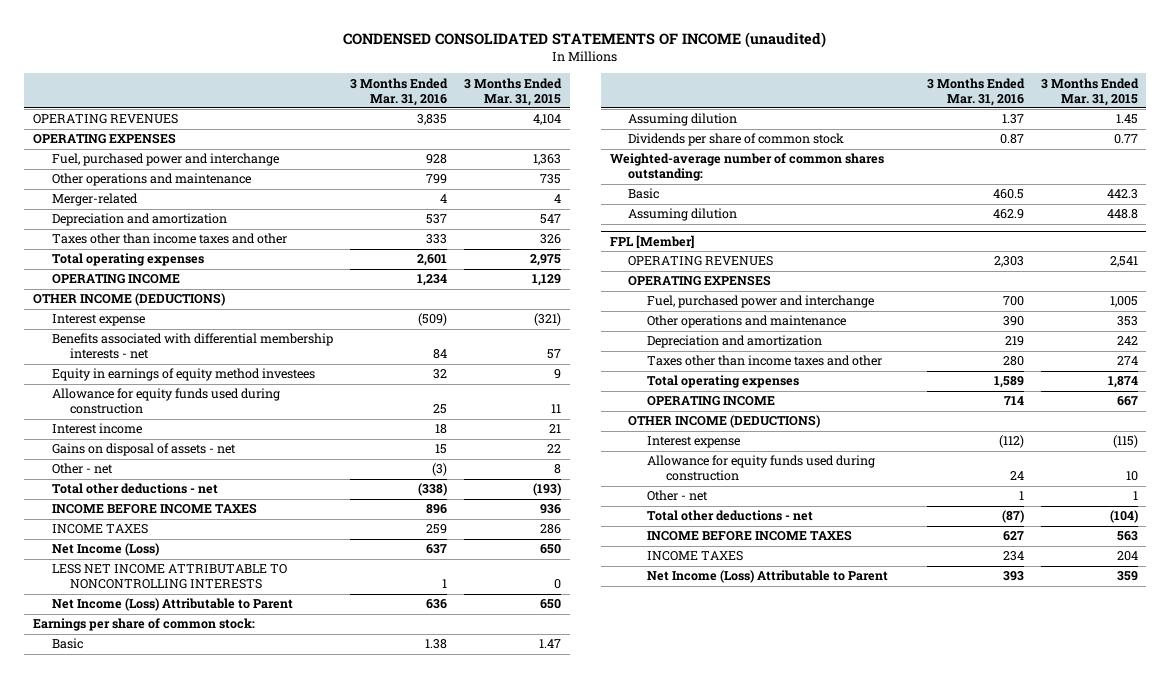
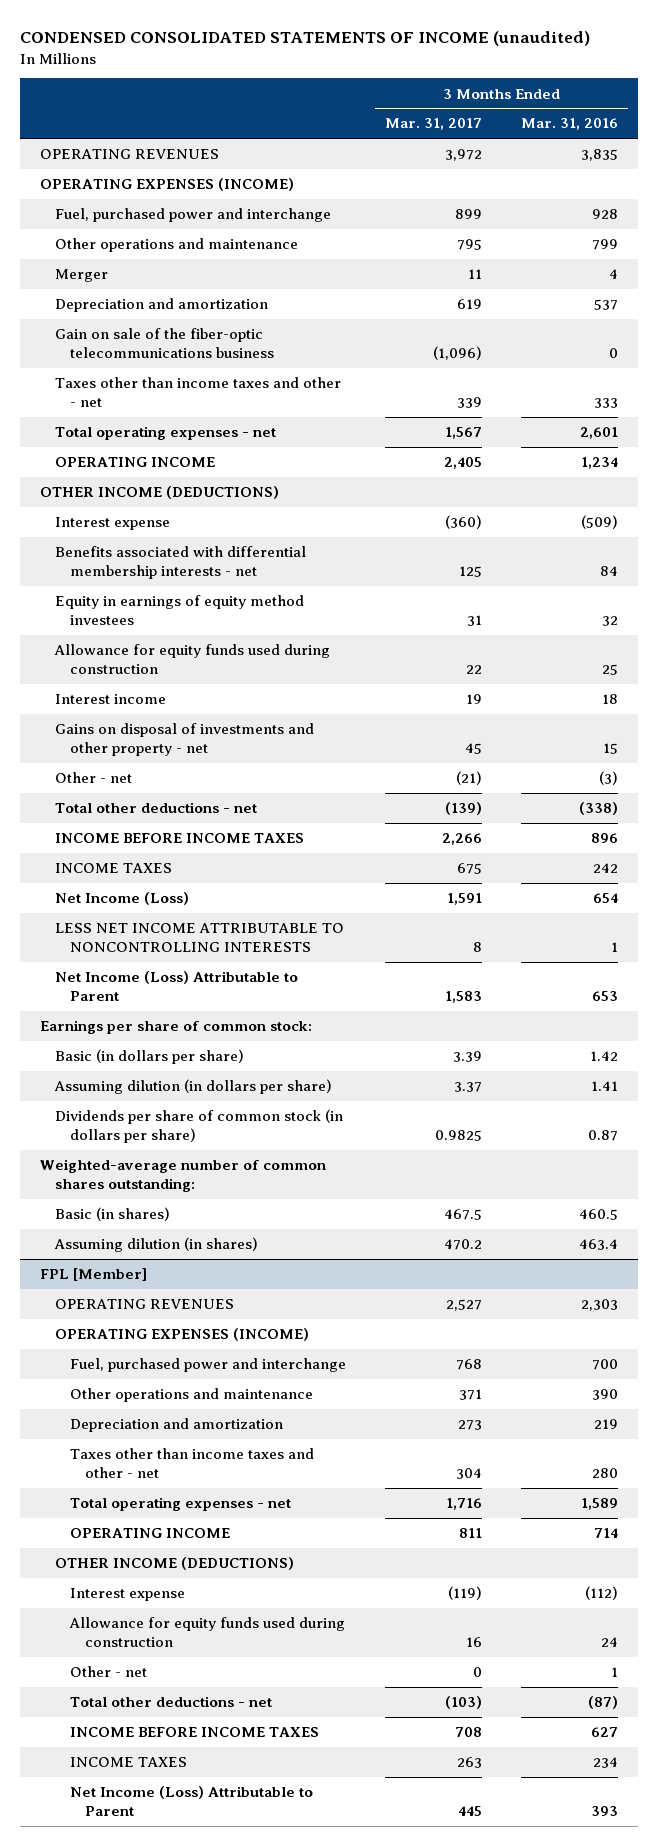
[464,77,563,106] 3 Months Ended Mar. 31, 2015 -> none
none -> [385,118,483,131] Mar. 31, 2017
[32,133,176,145] OPERATING EXPENSES -> [39,178,294,192] OPERATING EXPENSES (INCOME)
[51,193,138,207] Merger-related -> [54,269,108,283] Merger
none -> [54,328,274,358] Gain on sale of the fiber-optic telecommunications business
[51,233,287,245] Taxes other than income taxes and other -> [54,377,341,407] Taxes other than income taxes and other - net
[51,253,204,267] Total operating expenses -> [54,426,276,441] Total operating expenses - net
[51,443,236,457] Gains on disposal of assets - net -> [54,723,314,756] Gains on disposal of investments and other property - net
[425,524,447,535] 259 -> [593,863,619,874] 242
[425,544,447,555] 637 -> [593,893,619,904] 654
[425,599,447,610] 636 -> [592,990,619,1001] 653
[51,638,83,650] Basic -> [54,1049,244,1065] Basic (in dollars per share)
[424,639,447,650] 1.38 -> [590,1051,619,1062] 1.42
[628,113,738,127] Assuming dilution -> [53,1079,332,1095] Assuming dilution (in dollars per share)
[1001,114,1024,125] 1.37 -> [591,1081,619,1092] 1.41
[628,133,845,147] Dividends per share of common stock -> [54,1109,343,1143] Dividends per share of common stock (in dollars per share)
[628,188,660,200] Basic -> [54,1207,170,1222] Basic (in shares)
[628,208,738,222] Assuming dilution -> [53,1237,258,1253] Assuming dilution (in shares)
[992,209,1024,220] 462.9 -> [579,1239,619,1251] 463.4
[628,275,772,287] OPERATING EXPENSES -> [54,1328,309,1342] OPERATING EXPENSES (INCOME)
[647,355,883,367] Taxes other than income taxes and other -> [69,1448,314,1478] Taxes other than income taxes and other - net
[647,375,800,389] Total operating expenses -> [69,1497,291,1512] Total operating expenses - net

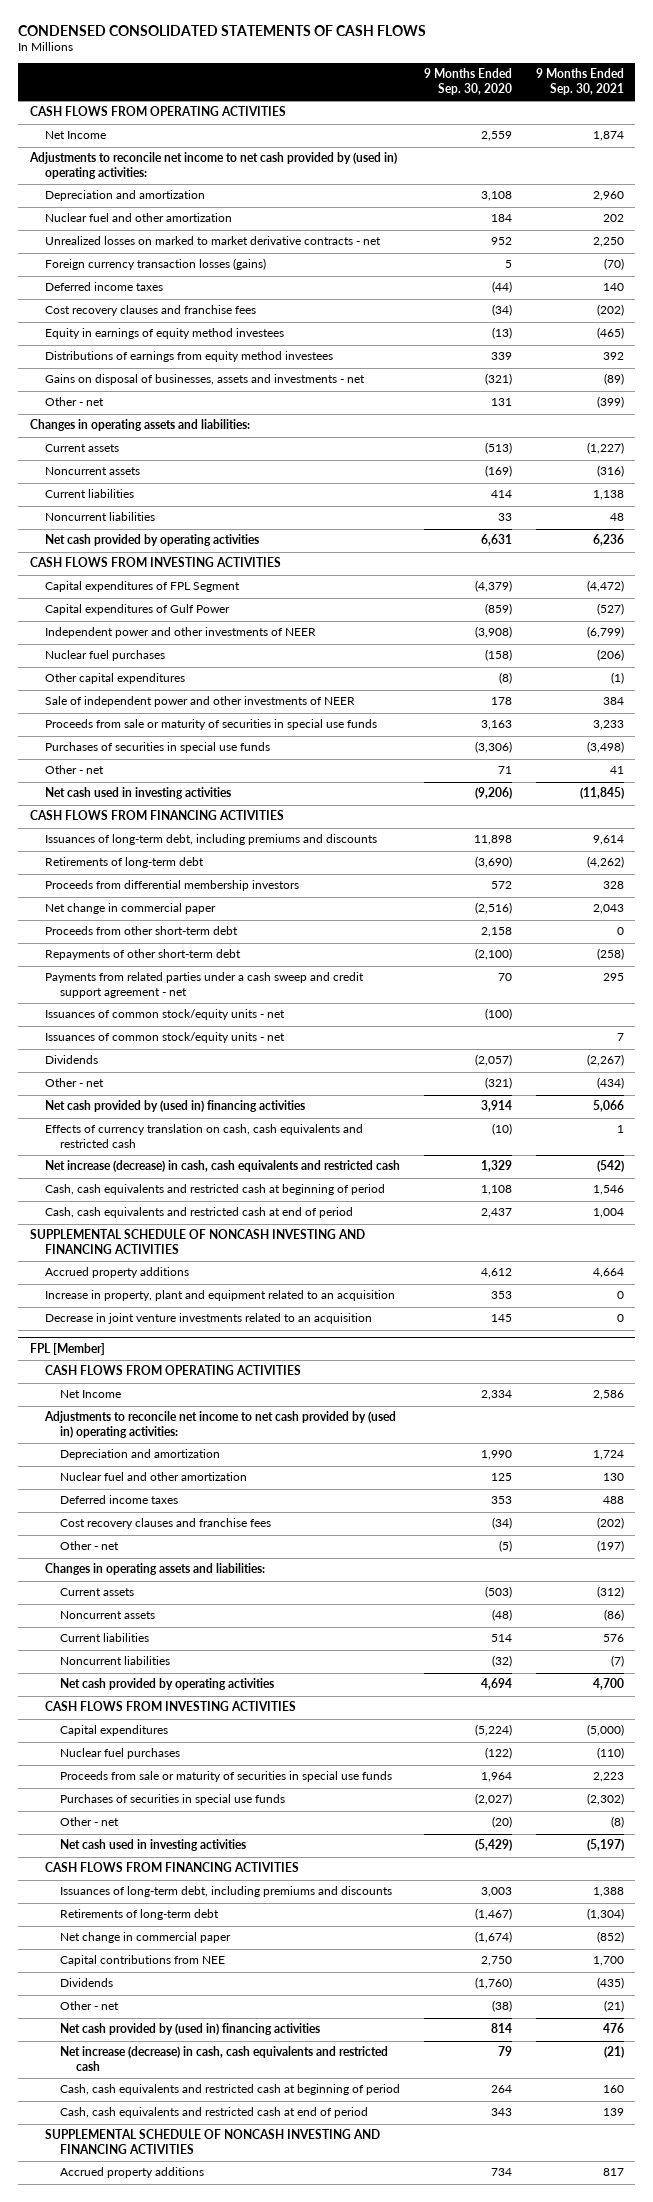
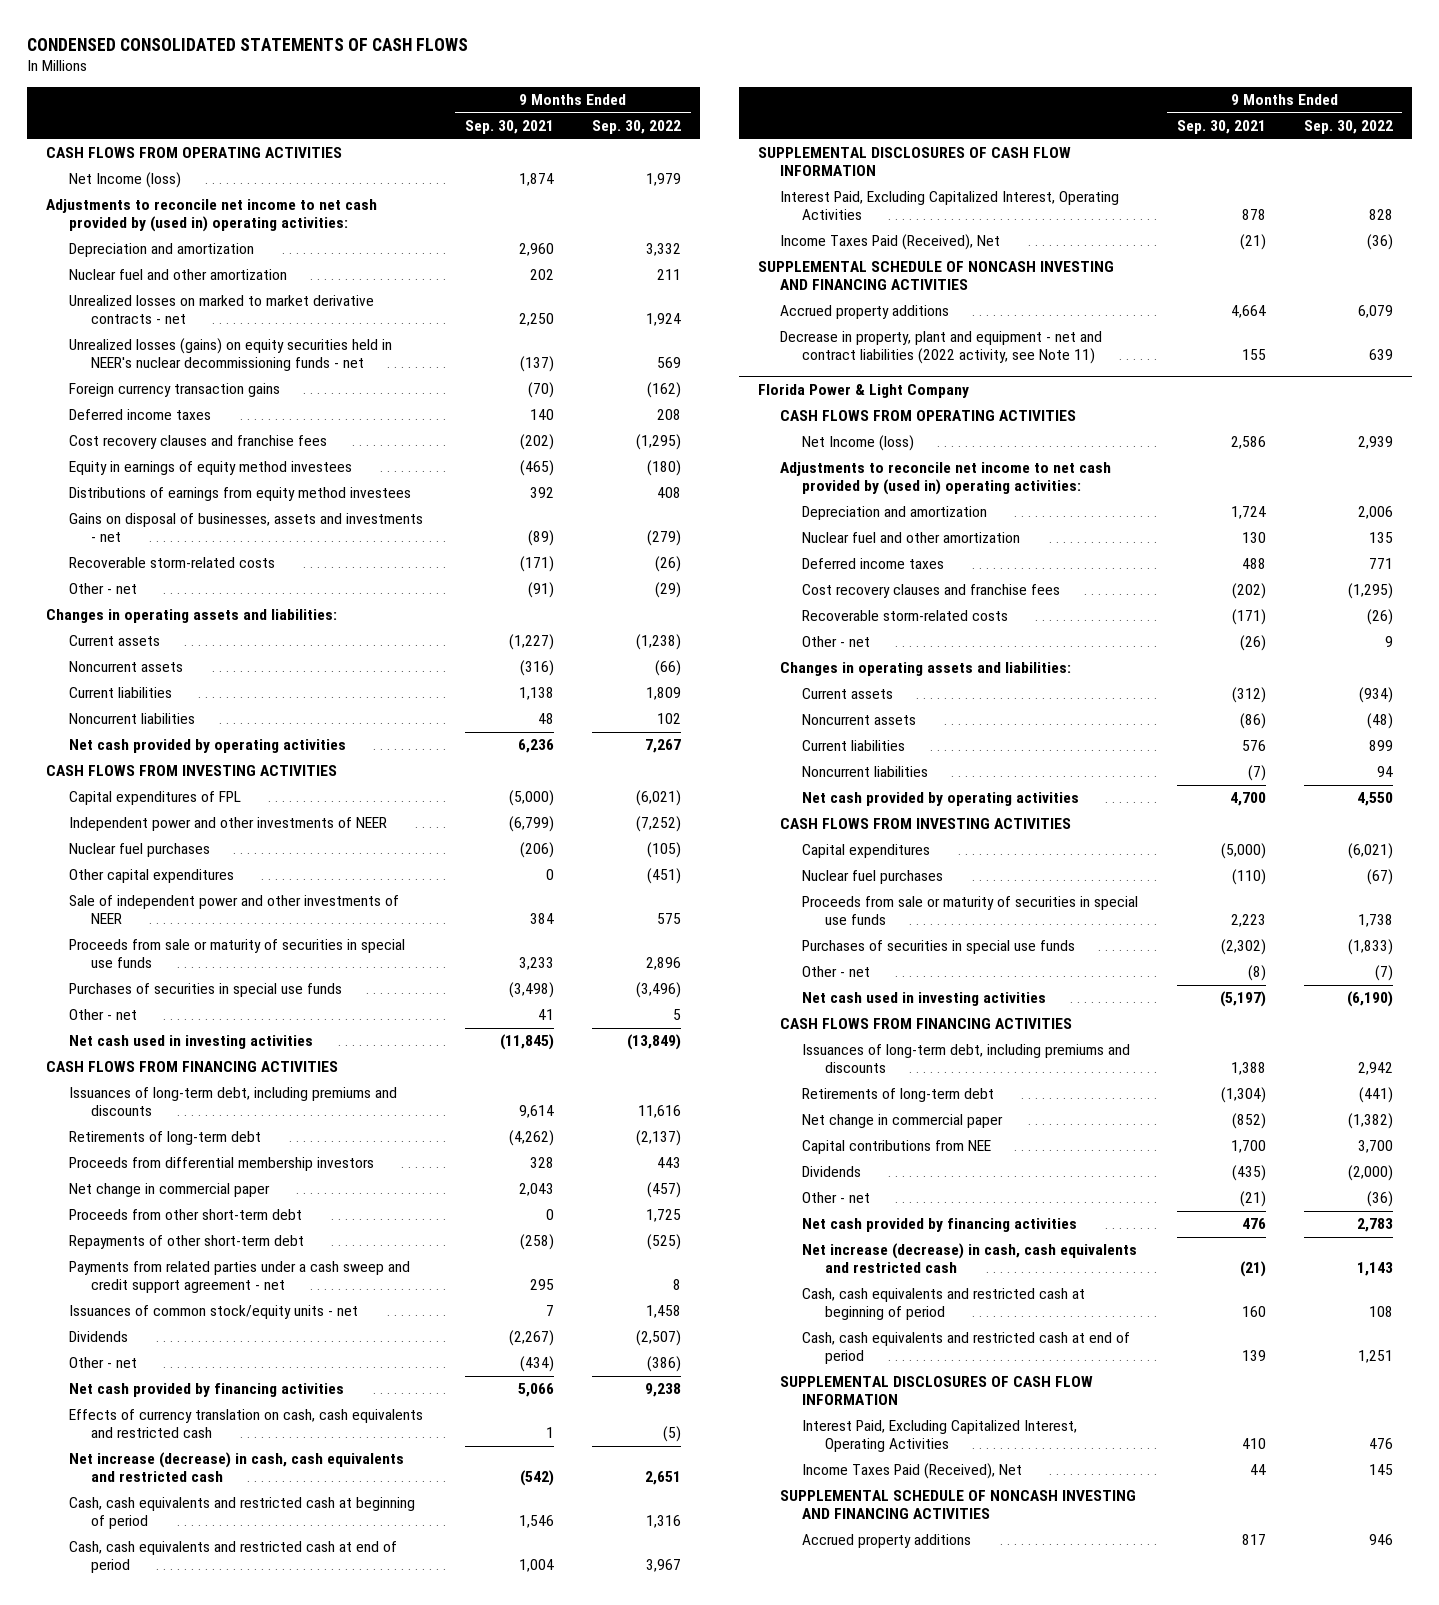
[423,68,512,96] 9 Months Ended Sep. 30, 2020 -> none
none -> [592,120,682,135] Sep. 30, 2022
[44,131,106,140] Net Income -> [68,172,181,189] Net Income (loss)
none -> [68,338,392,372] Unrealized losses (gains) on equity securities held in NEER's nuclear decommissioning funds - net
[44,258,266,271] Foreign currency transaction losses (gains) -> [68,383,280,398] Foreign currency transaction gains
none -> [68,557,275,569] Recoverable storm-related costs
[596,396,624,409] (399) -> [528,582,555,599] (91)
[44,604,230,616] Capital expenditures of Gulf Power -> none
[44,581,240,593] Capital expenditures of FPL Segment -> [68,791,241,806] Capital expenditures of FPL
[586,580,624,593] (4,472) -> [509,790,555,807] (5,000)
[610,672,624,685] (1) -> [546,869,555,881] 0
[44,1009,285,1021] Issuances of common stock/equity units - net -> none
[44,1100,305,1113] Net cash provided by (used in) financing activities -> [68,1383,344,1398] Net cash provided by financing activities
none -> [757,147,1071,177] SUPPLEMENTAL DISCLOSURES OF CASH FLOW INFORMATION
none -> [780,191,1120,221] Interest Paid, Excluding Capitalized Interest, Operating Activities
none -> [780,234,1001,251] Income Taxes Paid (Received), Net
[44,1290,395,1302] Increase in property, plant and equipment related to an acquisition -> none
[44,1313,372,1325] Decrease in joint venture investments related to an acquisition -> none
none -> [780,331,1103,365] Decrease in property, plant and equipment - net and contract liabilities (2022 activity, see Note 11)
[29,1342,105,1355] FPL [Member] -> [757,384,969,399] Florida Power & Light Company
[60,1390,122,1399] Net Income -> [802,435,915,452] Net Income (loss)
none -> [802,610,1009,622] Recoverable storm-related costs
[596,1540,624,1553] (197) -> [1239,635,1266,652] (26)
[60,2023,321,2036] Net cash provided by (used in) financing activities -> [802,1218,1078,1233] Net cash provided by financing activities
none -> [780,1376,1094,1406] SUPPLEMENTAL DISCLOSURES OF CASH FLOW INFORMATION
none -> [802,1420,1078,1453] Interest Paid, Excluding Capitalized Interest, Operating Activities
none -> [802,1463,1023,1480] Income Taxes Paid (Received), Net

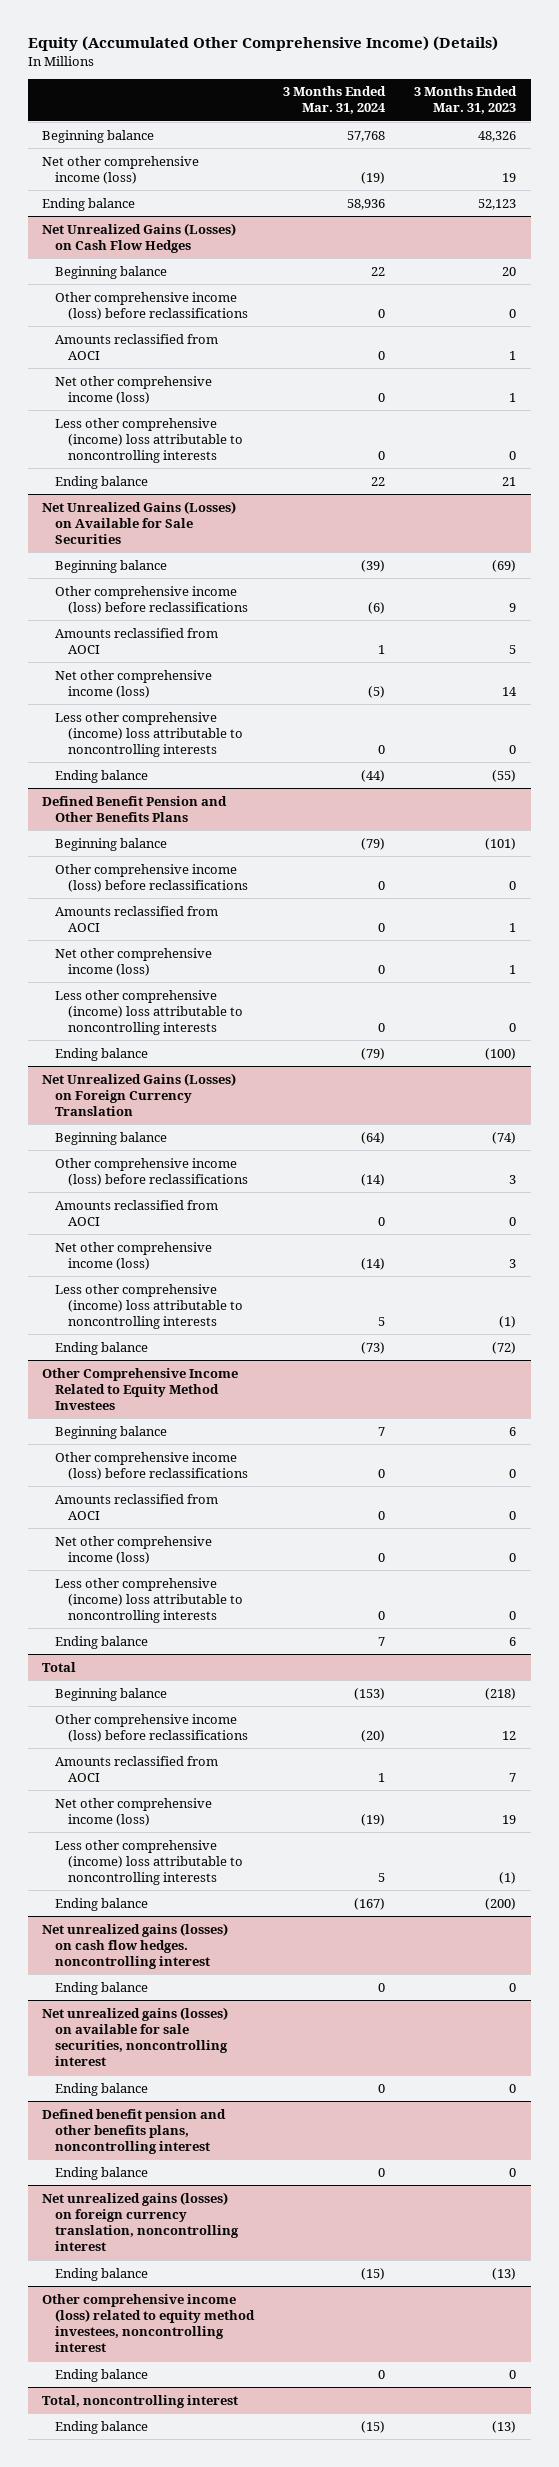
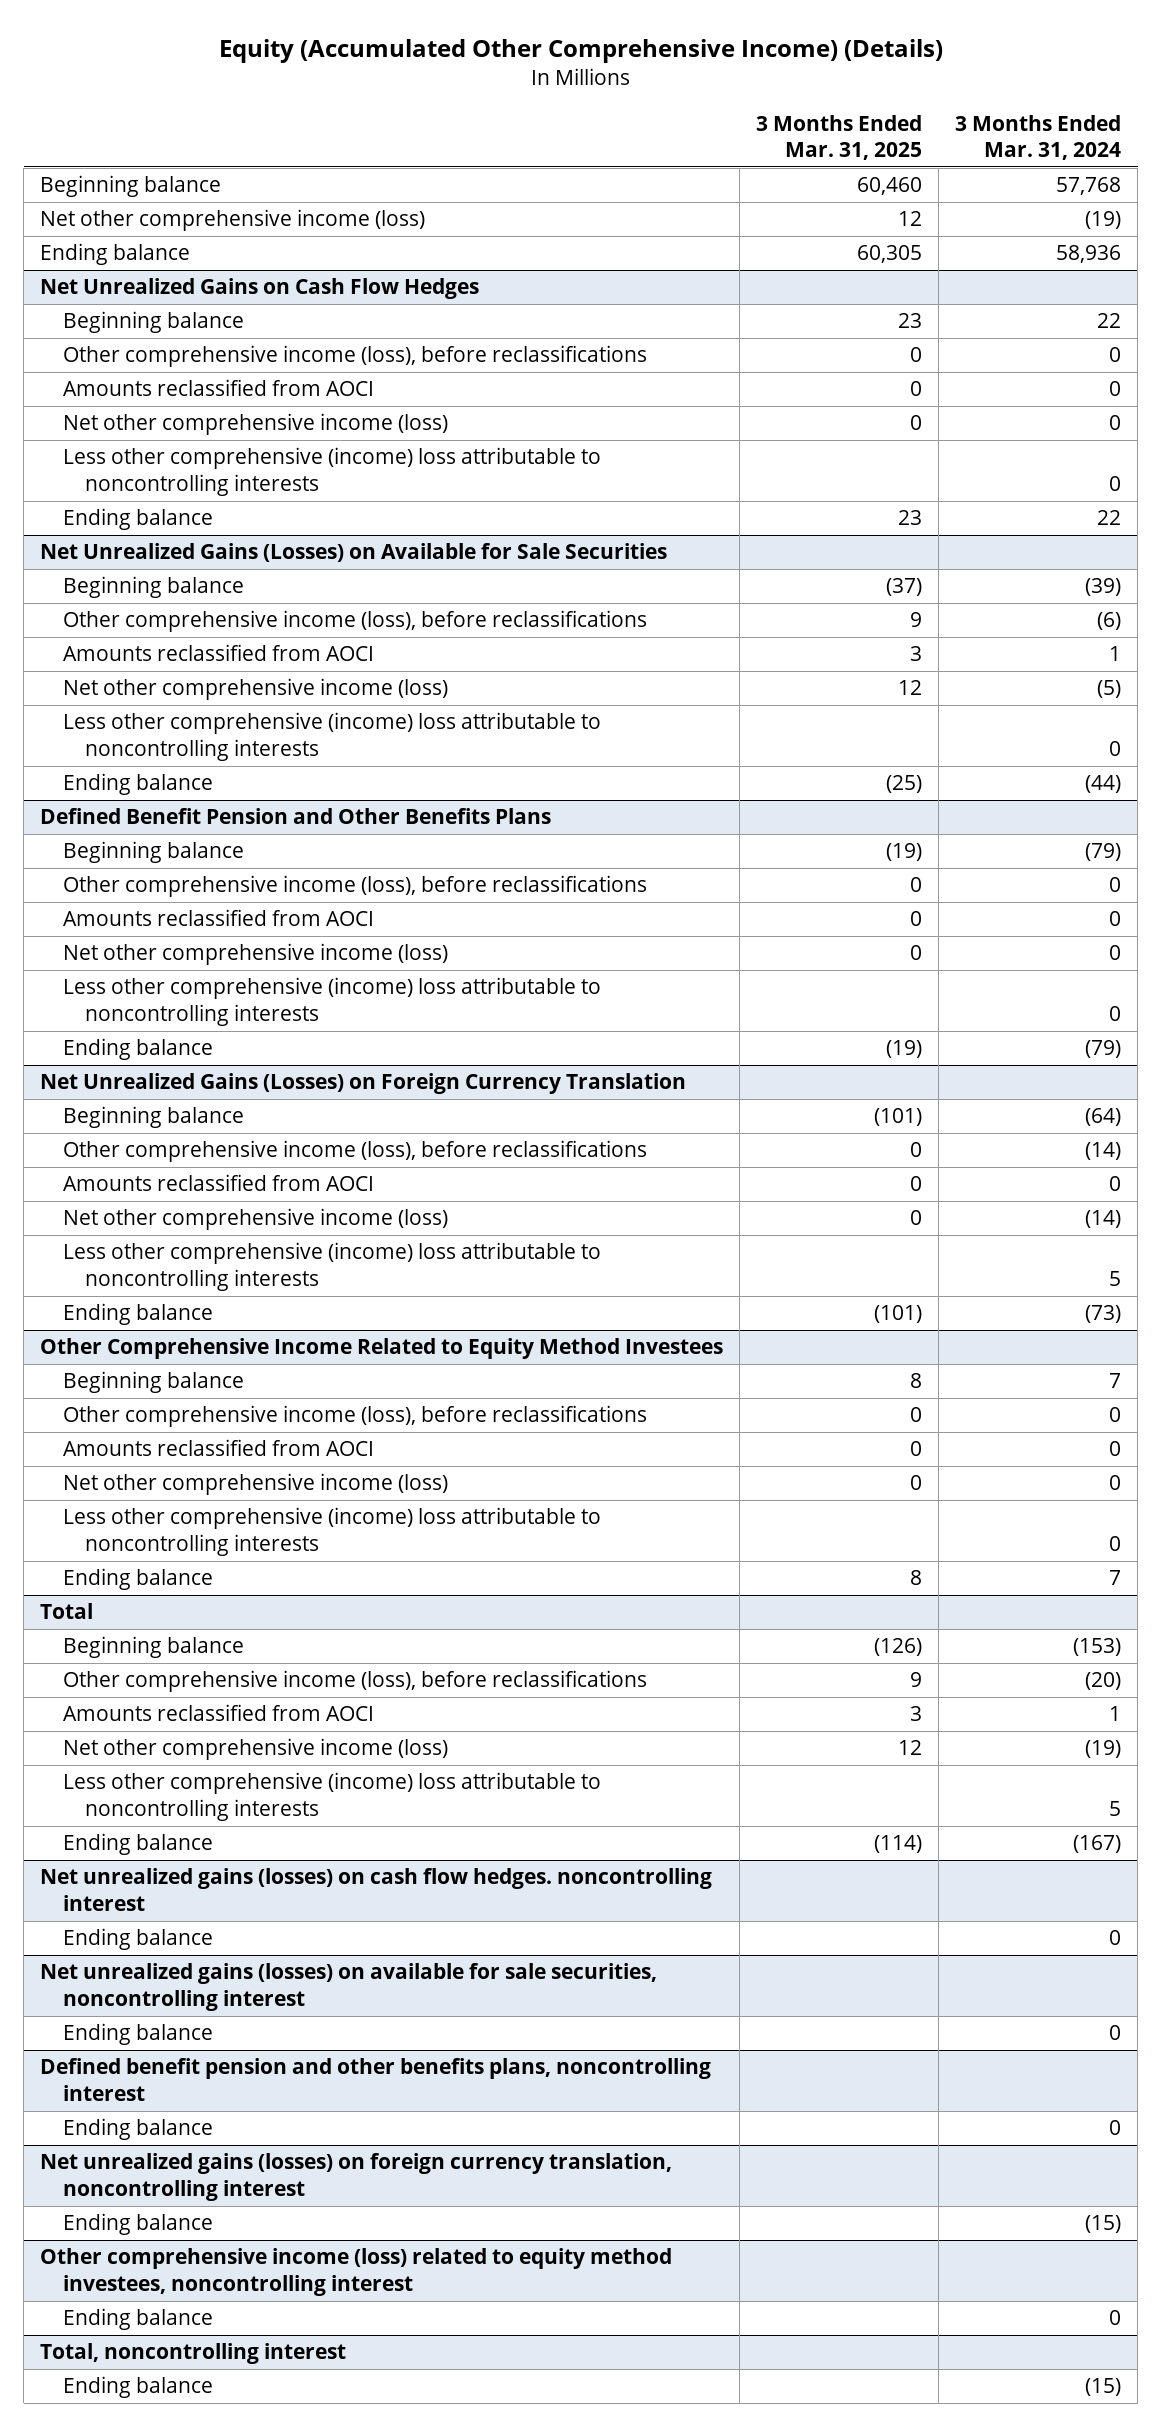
[414,86,518,115] 3 Months Ended Mar. 31, 2023 -> none
none -> [756,114,923,161] 3 Months Ended Mar. 31, 2025
[42,222,237,253] Net Unrealized Gains (Losses) on Cash Flow Hedges -> [40,278,480,300] Net Unrealized Gains on Cash Flow Hedges
[54,291,248,320] Other comprehensive income (loss) before reclassifications -> [62,345,647,368] Other comprehensive income (loss), before reclassifications
[54,585,248,614] Other comprehensive income (loss) before reclassifications -> [62,610,647,633] Other comprehensive income (loss), before reclassifications
[54,863,248,892] Other comprehensive income (loss) before reclassifications -> [62,875,647,898] Other comprehensive income (loss), before reclassifications
[54,1157,248,1186] Other comprehensive income (loss) before reclassifications -> [62,1140,647,1163] Other comprehensive income (loss), before reclassifications
[54,1451,248,1480] Other comprehensive income (loss) before reclassifications -> [62,1405,647,1428] Other comprehensive income (loss), before reclassifications
[54,1713,248,1742] Other comprehensive income (loss) before reclassifications -> [62,1670,647,1693] Other comprehensive income (loss), before reclassifications

